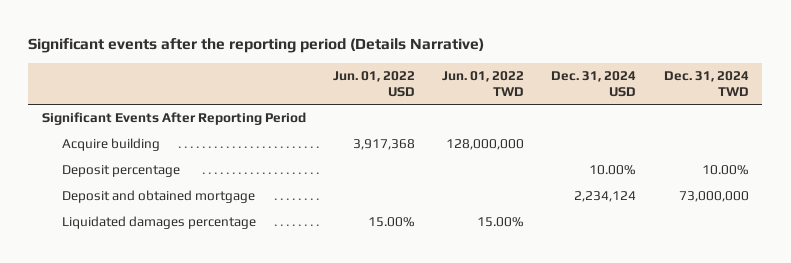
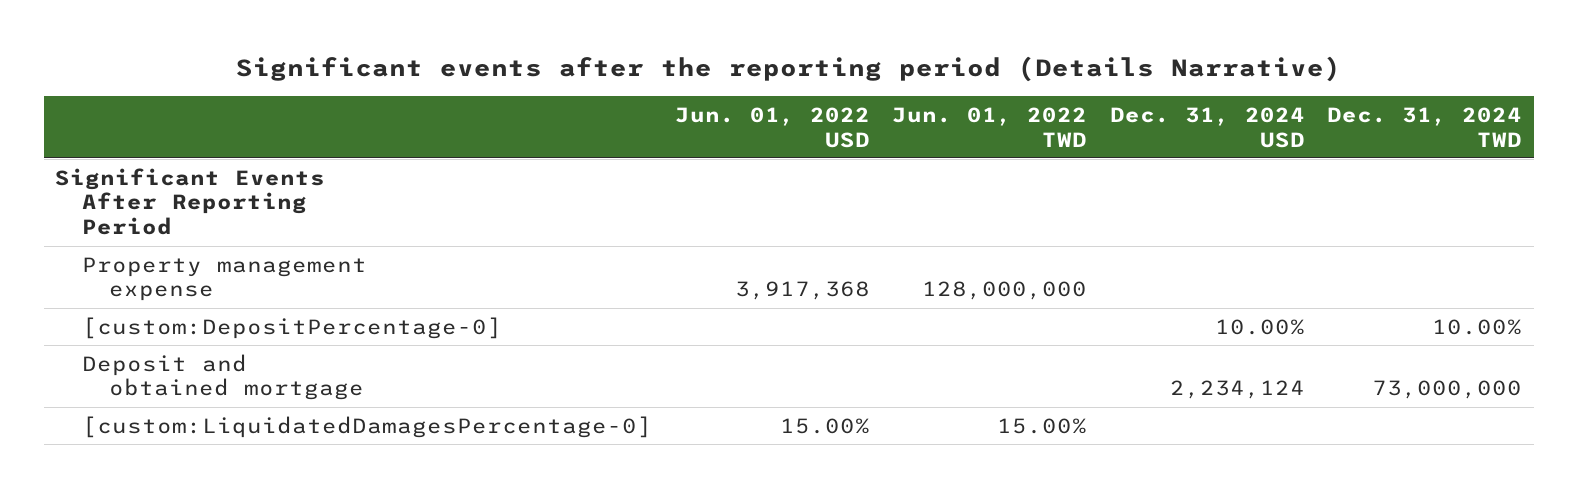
[61,138,160,152] Acquire building -> [82,256,368,302] Property management expense
[61,165,180,178] Deposit percentage -> [82,316,503,339] [custom:DepositPercentage-0]
[61,216,256,230] Liquidated damages percentage -> [82,415,653,438] [custom:LiquidatedDamagesPercentage-0]

